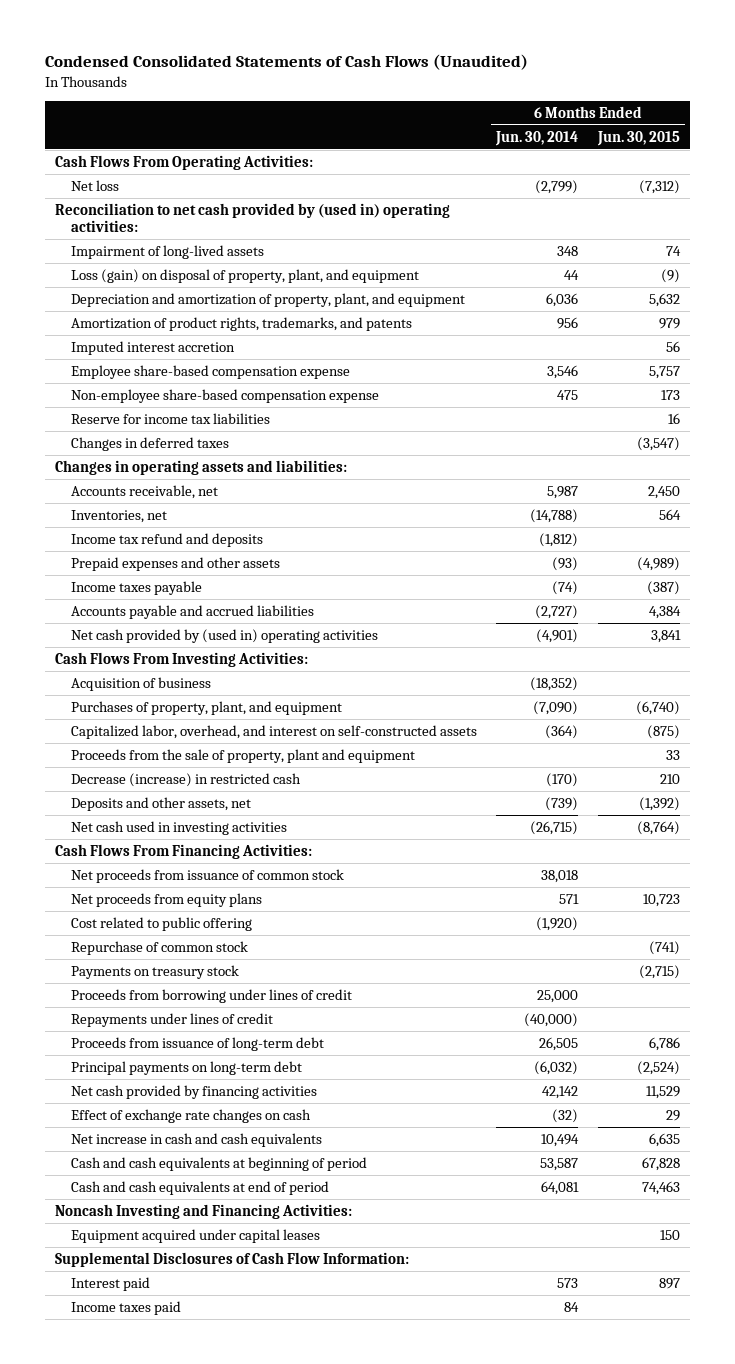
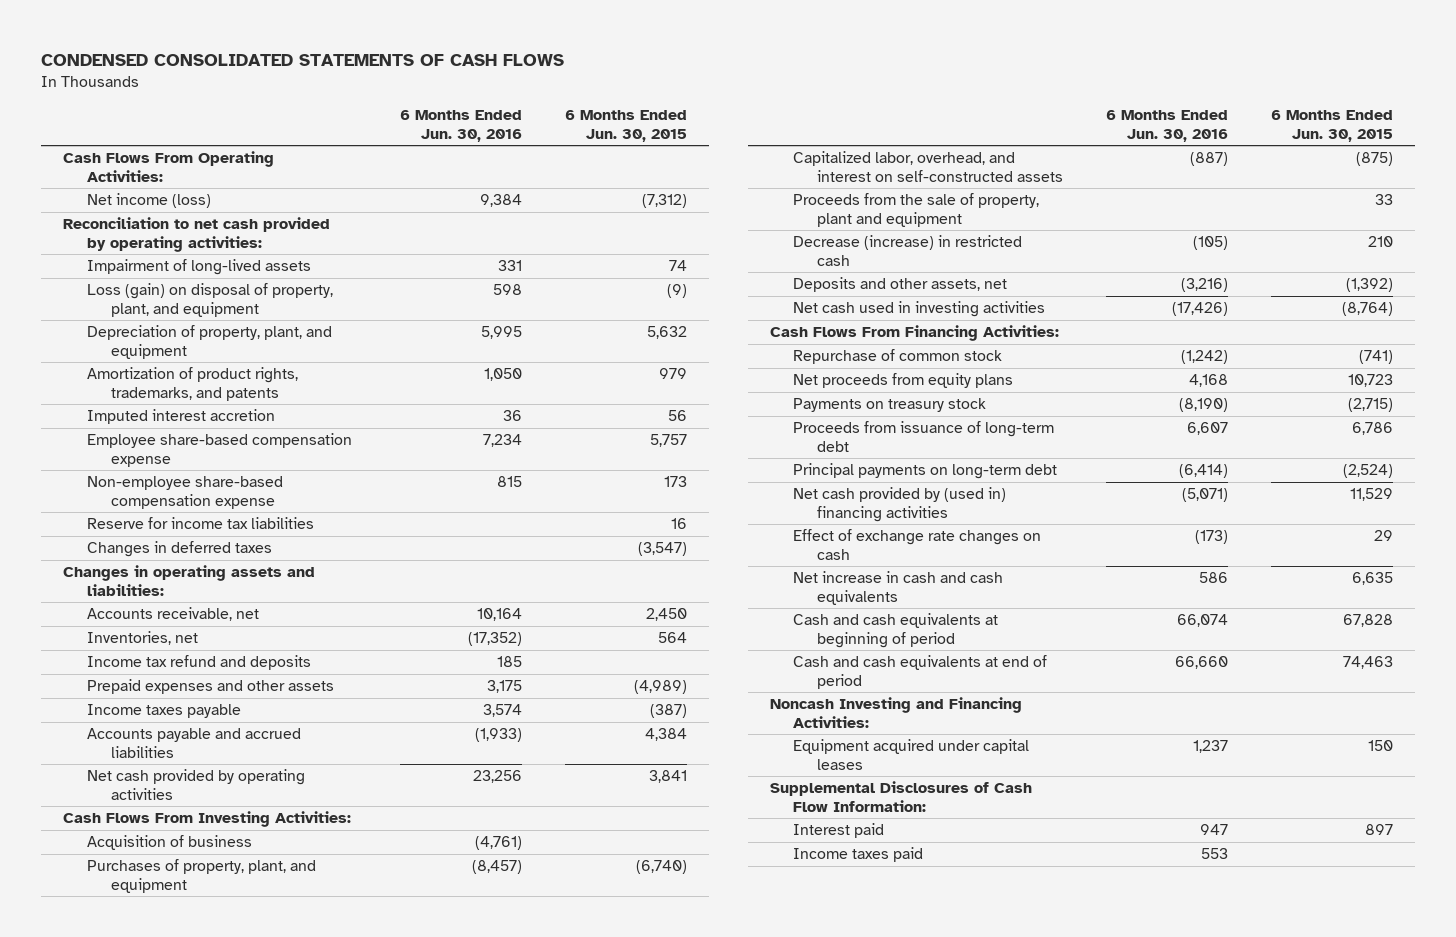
[45,54,529,71] Condensed Consolidated Statements of Cash Flows (Unaudited) -> [41,53,565,66] CONDENSED CONSOLIDATED STATEMENTS OF CASH FLOWS
[495,130,579,146] Jun. 30, 2014 -> none
none -> [399,110,522,142] 6 Months Ended Jun. 30, 2016
[70,179,119,191] Net loss -> [86,193,211,209] Net income (loss)
[55,202,451,233] Reconciliation to net cash provided by (used in) operating activities: -> [63,217,331,252] Reconciliation to net cash provided by operating activities:
[70,292,465,307] Depreciation and amortization of property, plant, and equipment -> [86,325,332,359] Depreciation of property, plant, and equipment
[70,628,378,643] Net cash provided by (used in) operating activities -> [86,769,305,800] Net cash provided by operating activities
[70,868,344,883] Net proceeds from issuance of common stock -> none
[70,916,252,931] Cost related to public offering -> none
[70,892,262,907] Net proceeds from equity plans -> [793,373,1014,389] Net proceeds from equity plans
[70,988,352,1003] Proceeds from borrowing under lines of credit -> none
[70,1012,273,1027] Repayments under lines of credit -> none
[70,1084,317,1099] Net cash provided by financing activities -> [793,487,1007,522] Net cash provided by (used in) financing activities

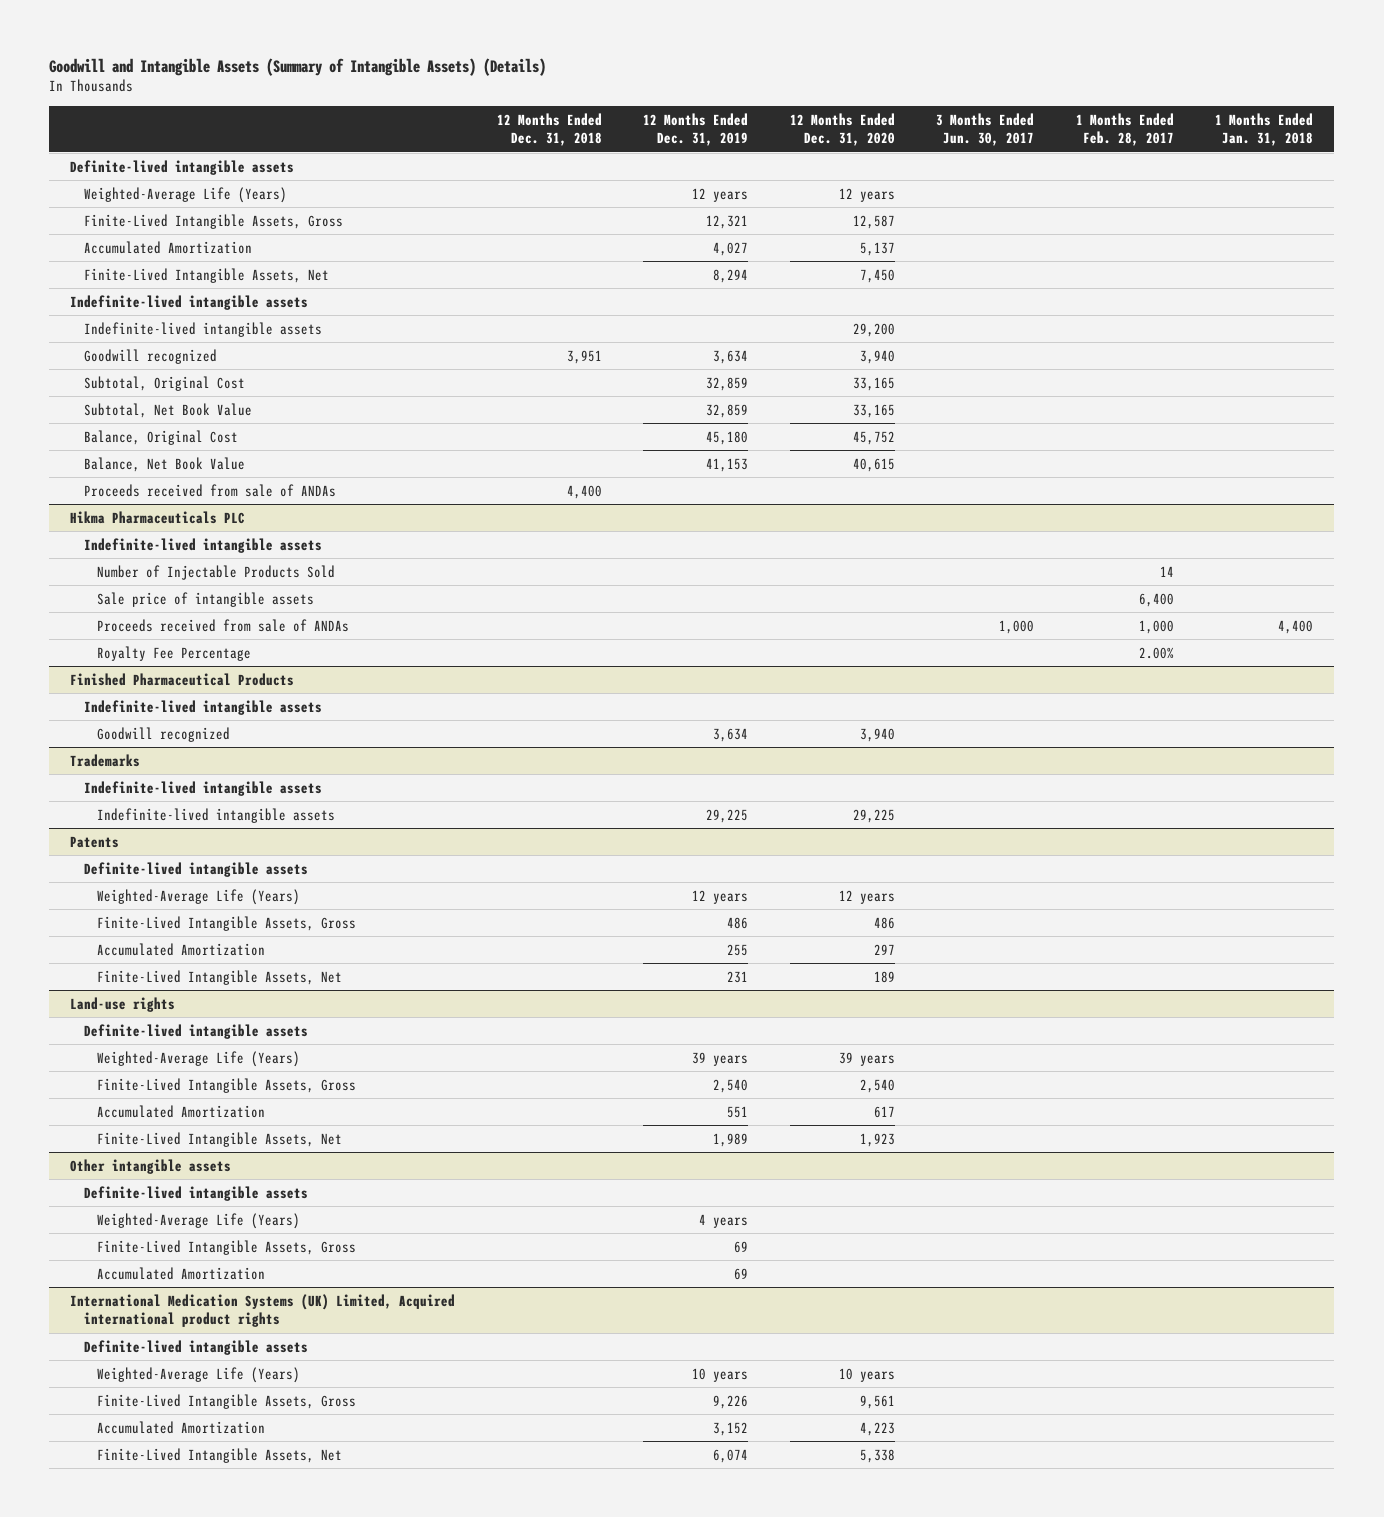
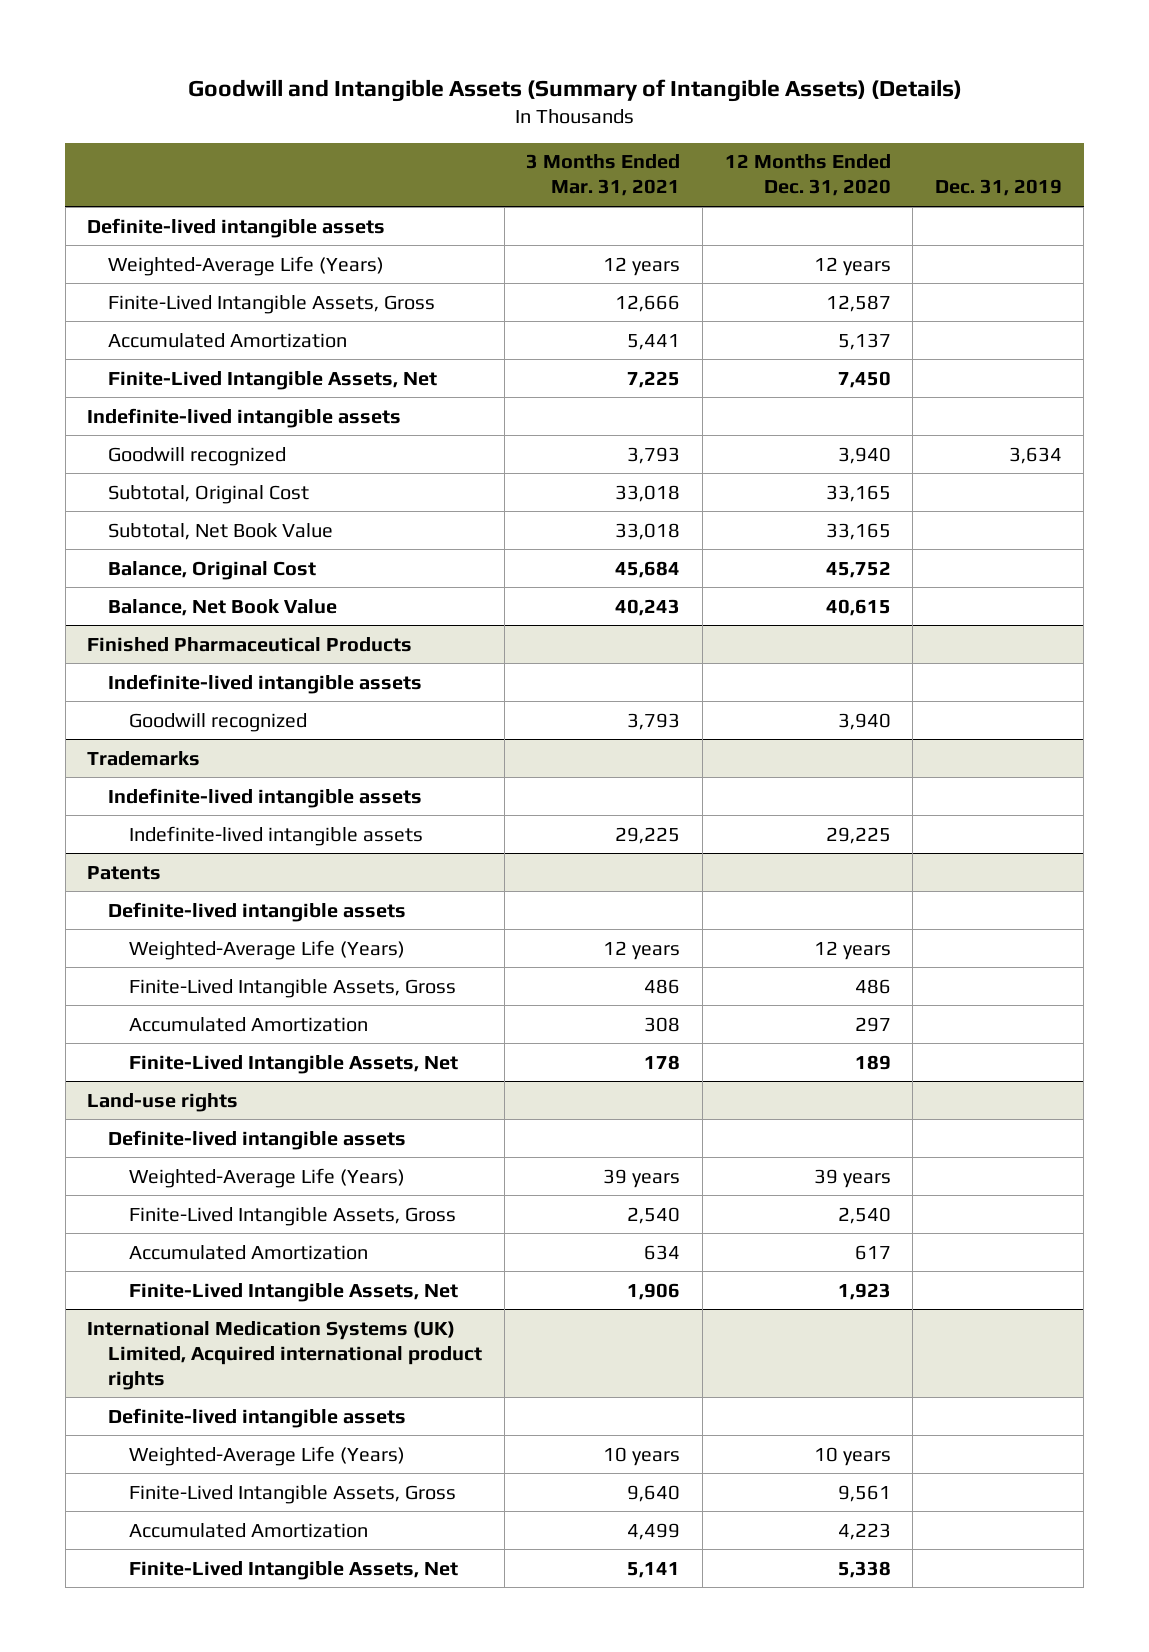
[496,112,602,147] 12 Months Ended Dec. 31, 2018 -> none
[643,112,749,147] 12 Months Ended Dec. 31, 2019 -> none
[936,112,1035,147] 3 Months Ended Jun. 30, 2017 -> none
[1075,112,1174,147] 1 Months Ended Feb. 28, 2017 -> none
[1215,112,1314,147] 1 Months Ended Jan. 31, 2018 -> none
none -> [526,154,681,197] 3 Months Ended Mar. 31, 2021
none -> [934,179,1062,197] Dec. 31, 2019
[83,321,322,337] Indefinite-lived intangible assets -> none
[83,483,336,497] Proceeds received from sale of ANDAs -> none
[70,510,246,524] Hikma Pharmaceuticals PLC -> none
[83,537,322,553] Indefinite-lived intangible assets -> none
[97,564,336,580] Number of Injectable Products Sold -> none
[97,591,315,607] Sale price of intangible assets -> none
[97,618,350,632] Proceeds received from sale of ANDAs -> none
[97,645,252,661] Royalty Fee Percentage -> none
[70,1158,232,1174] Other intangible assets -> none
[83,1185,308,1201] Definite-lived intangible assets -> none
[97,1212,301,1229] Weighted-Average Life (Years) -> none
[97,1239,357,1255] Finite-Lived Intangible Assets, Gross -> none
[97,1266,266,1280] Accumulated Amortization -> none

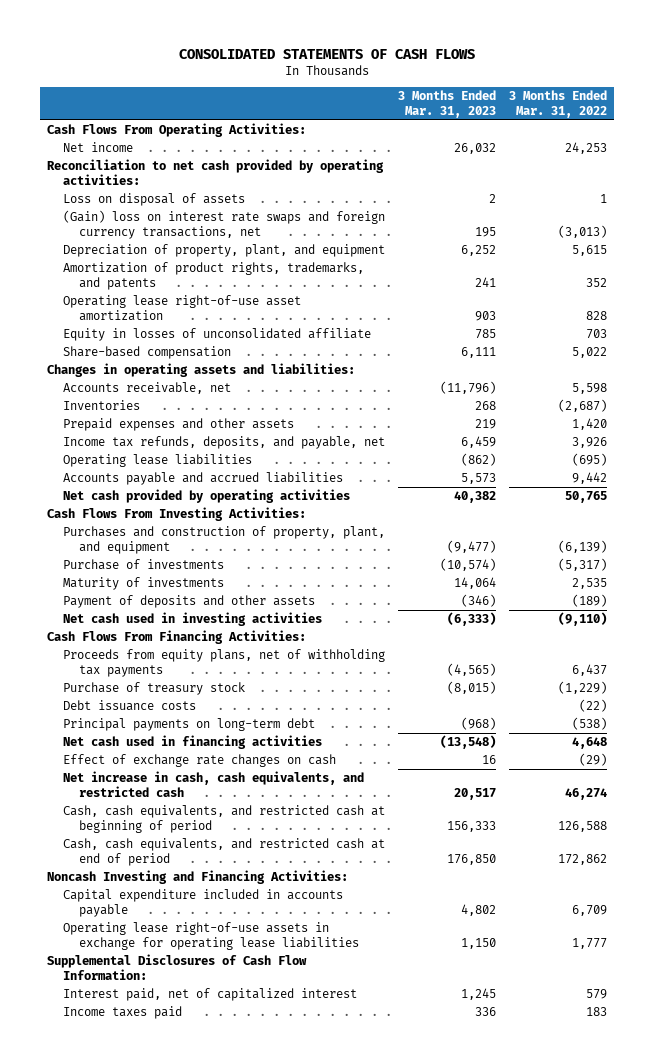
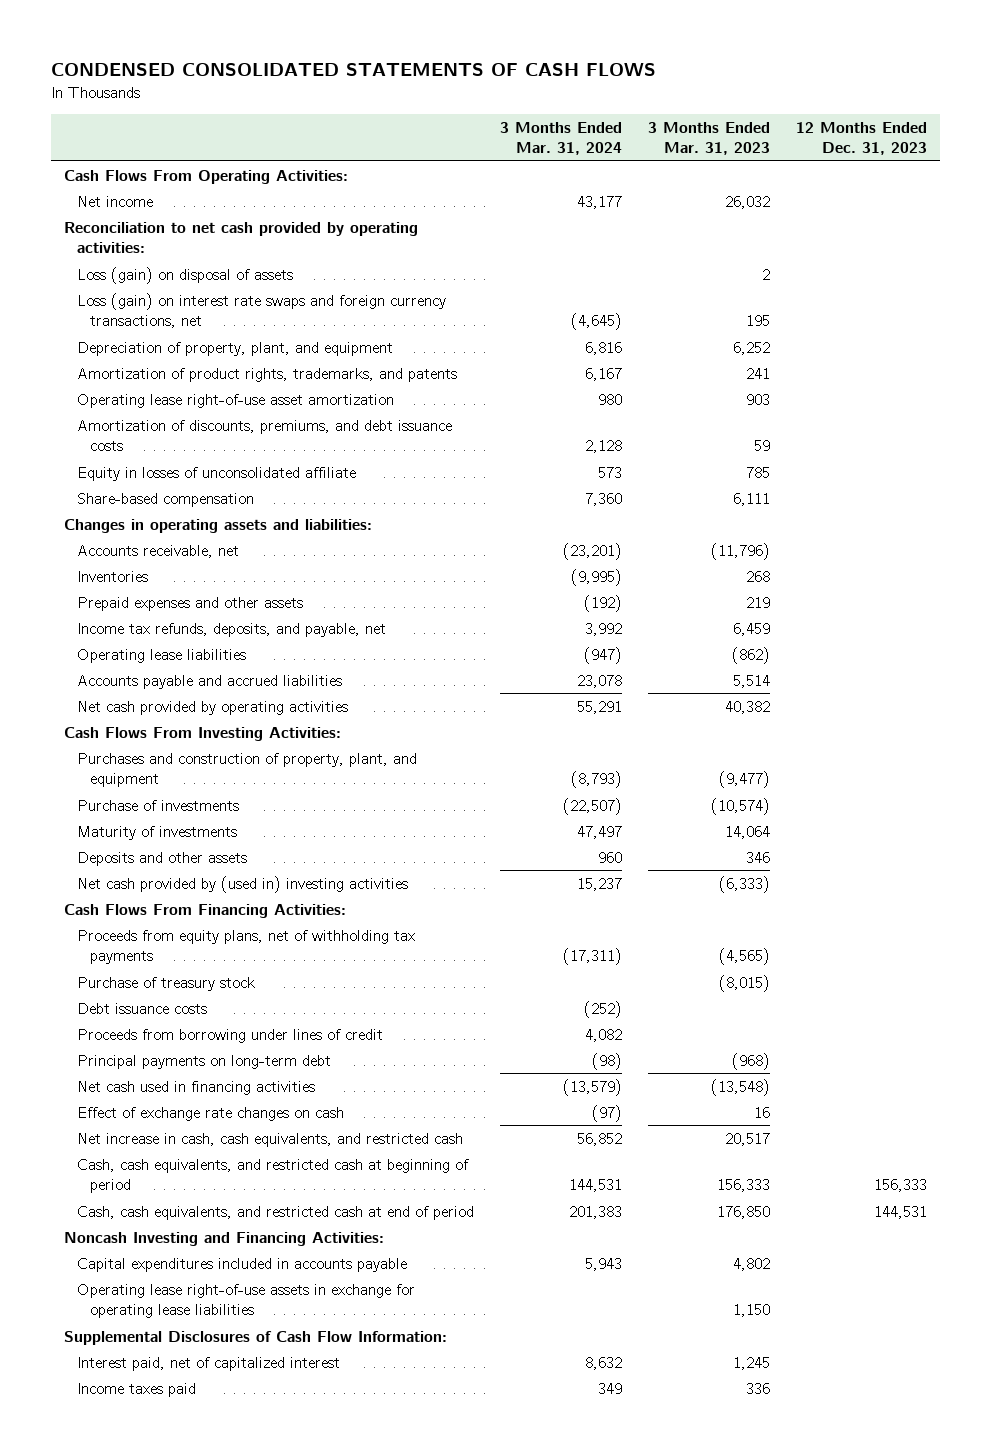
[179,48,476,59] CONSOLIDATED STATEMENTS OF CASH FLOWS -> [51,63,657,77] CONDENSED CONSOLIDATED STATEMENTS OF CASH FLOWS
[509,90,608,118] 3 Months Ended Mar. 31, 2022 -> none
none -> [500,121,623,156] 3 Months Ended Mar. 31, 2024
none -> [796,121,928,156] 12 Months Ended Dec. 31, 2023
[62,193,245,207] Loss on disposal of assets -> [77,266,294,284] Loss (gain) on disposal of assets
[62,210,385,239] (Gain) loss on interest rate swaps and foreign currency transactions, net -> [77,292,447,329] Loss (gain) on interest rate swaps and foreign currency transactions, net
none -> [77,419,453,452] Amortization of discounts, premiums, and debt issuance costs
[461,473,497,485] 5,573 -> [733,674,771,688] 5,514
[62,595,315,609] Payment of deposits and other assets -> [77,851,248,866] Deposits and other assets
[461,594,497,608] (346) -> [746,851,771,863] 346
[62,612,322,627] Net cash used in investing activities -> [77,875,409,893] Net cash provided by (used in) investing activities
none -> [77,1028,384,1043] Proceeds from borrowing under lines of credit
[62,889,343,917] Capital expenditure included in accounts payable -> [77,1257,408,1272] Capital expenditures included in accounts payable

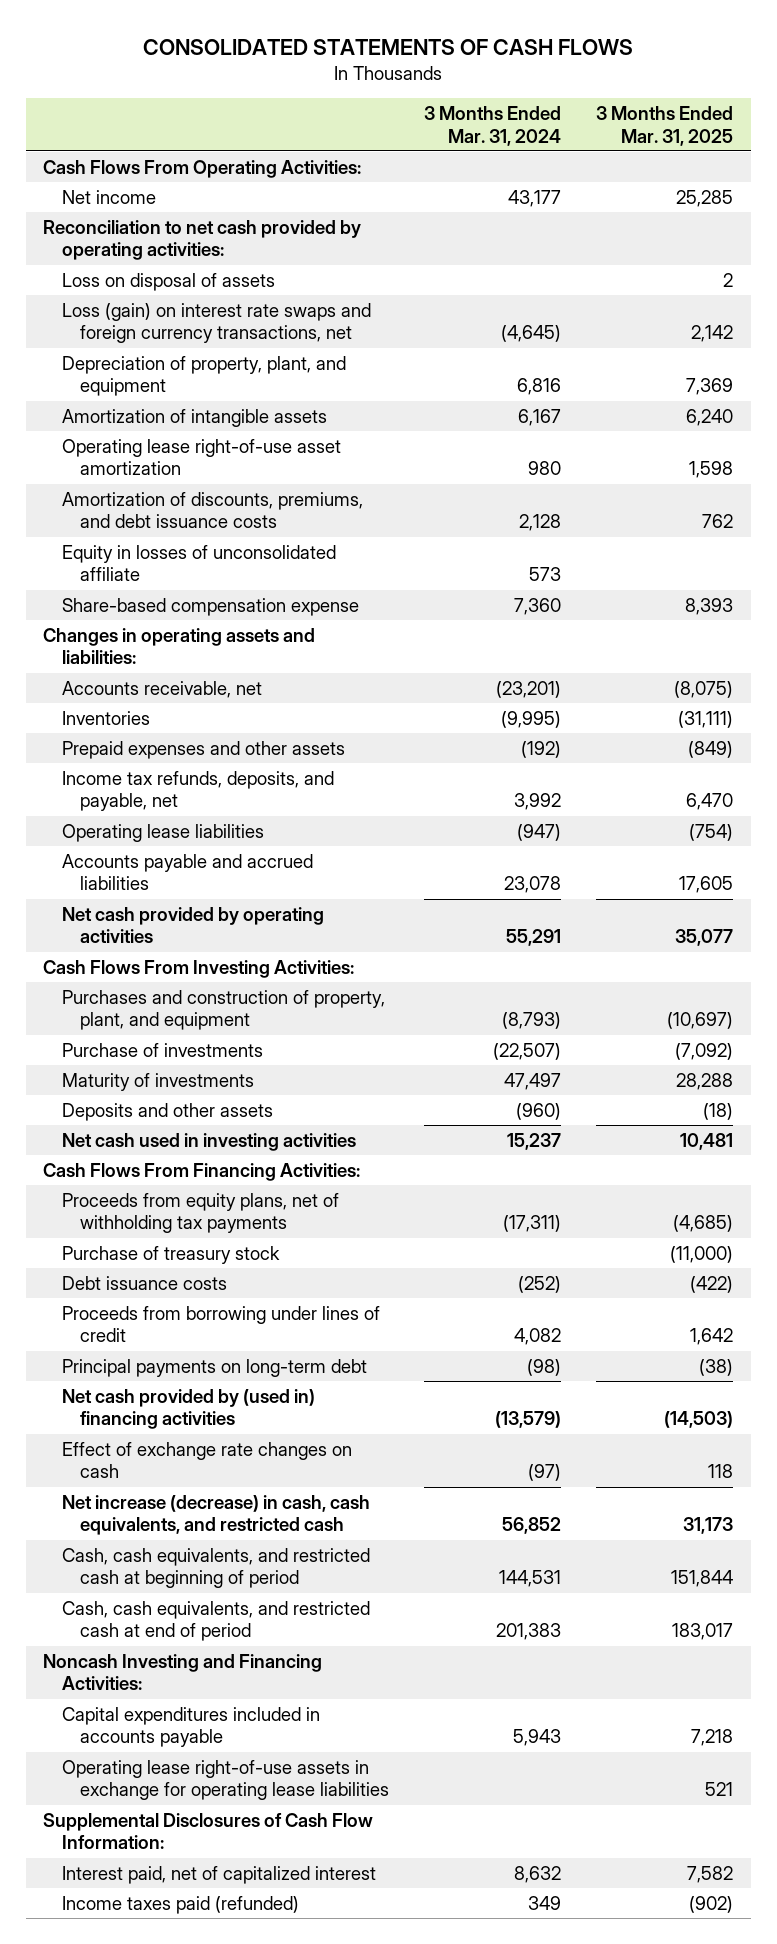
[51,63,657,77] CONDENSED CONSOLIDATED STATEMENTS OF CASH FLOWS -> [143,38,634,55] CONSOLIDATED STATEMENTS OF CASH FLOWS
[648,121,771,156] 3 Months Ended Mar. 31, 2023 -> none
[796,121,928,156] 12 Months Ended Dec. 31, 2023 -> none
none -> [596,105,734,146] 3 Months Ended Mar. 31, 2025
[77,266,294,284] Loss (gain) on disposal of assets -> [61,272,275,291] Loss on disposal of assets
[77,367,458,382] Amortization of product rights, trademarks, and patents -> [61,408,327,427] Amortization of intangible assets
[77,492,255,507] Share-based compensation -> [61,597,359,616] Share-based compensation expense
[598,851,623,863] 960 -> [516,1102,562,1120] (960)
[77,875,409,893] Net cash provided by (used in) investing activities -> [61,1132,356,1151] Net cash used in investing activities
[77,1080,316,1095] Net cash used in financing activities -> [61,1388,315,1430] Net cash provided by (used in) financing activities
[77,1132,464,1147] Net increase in cash, cash equivalents, and restricted cash -> [61,1494,370,1536] Net increase (decrease) in cash, cash equivalents, and restricted cash
[77,1382,197,1397] Income taxes paid -> [61,1895,299,1914] Income taxes paid (refunded)

